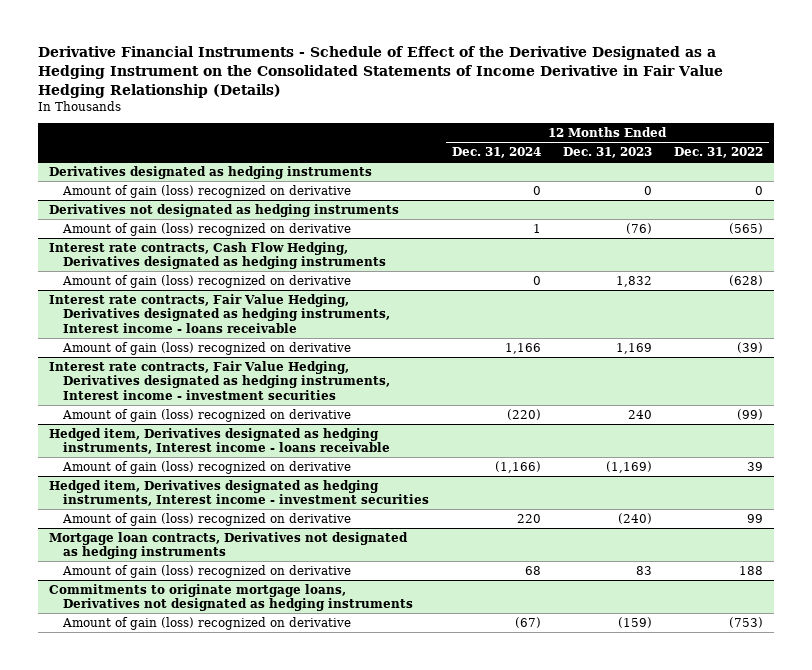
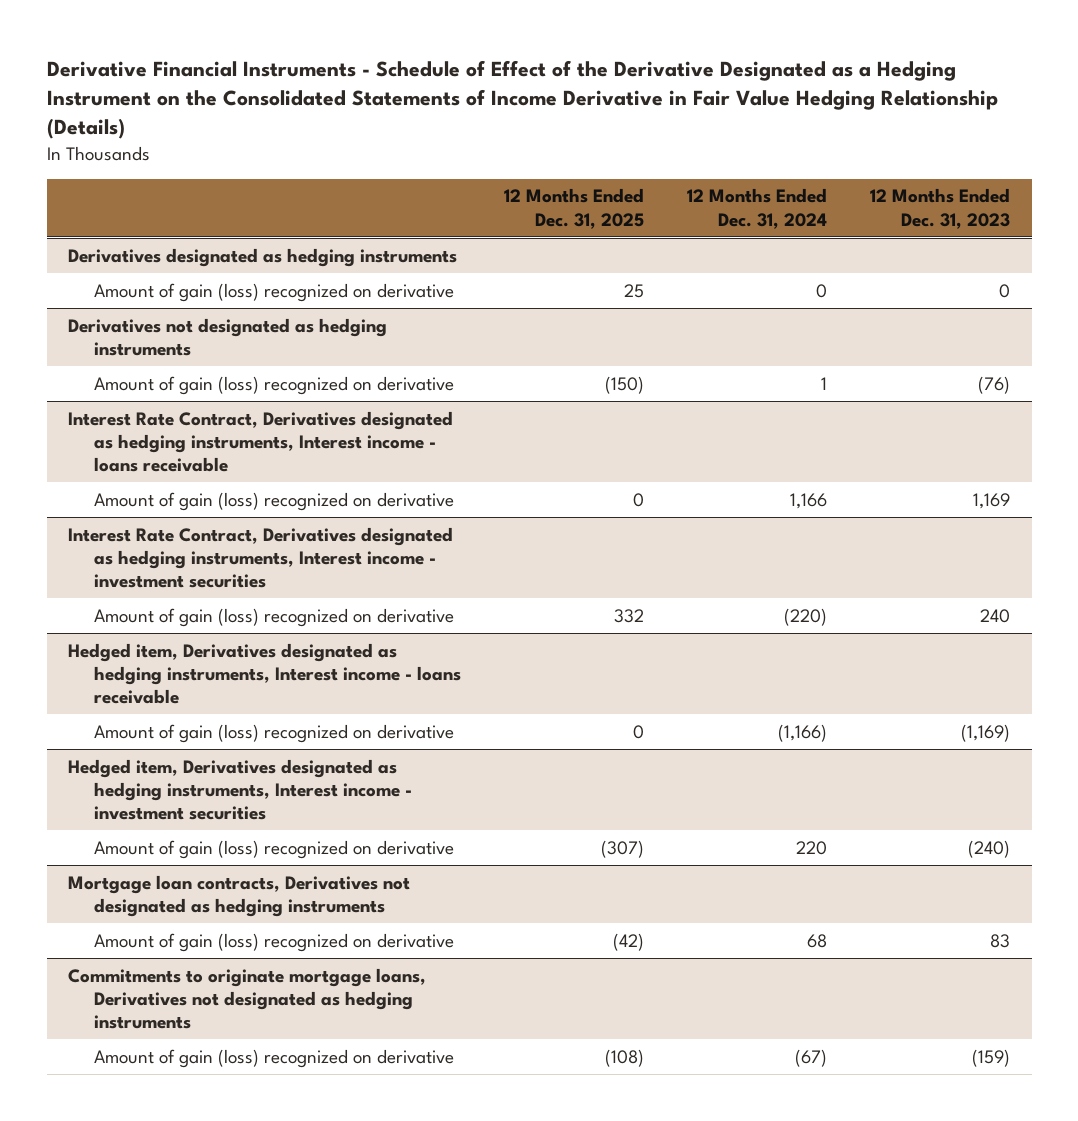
[674,147,764,159] Dec. 31, 2022 -> none
none -> [503,188,644,229] 12 Months Ended Dec. 31, 2025
[49,241,387,270] Interest rate contracts, Cash Flow Hedging, Derivatives designated as hedging instruments -> none
[62,274,352,288] Amount of gain (loss) recognized on derivative -> none
[49,293,391,333] Interest rate contracts, Fair Value Hedging, Derivatives designated as hedging instruments, Interest income - loans receivable -> [68,410,454,473] Interest Rate Contract, Derivatives designated as hedging instruments, Interest income - loans receivable
[49,360,391,400] Interest rate contracts, Fair Value Hedging, Derivatives designated as hedging instruments, Interest income - investment securities -> [68,526,454,589] Interest Rate Contract, Derivatives designated as hedging instruments, Interest income - investment securities

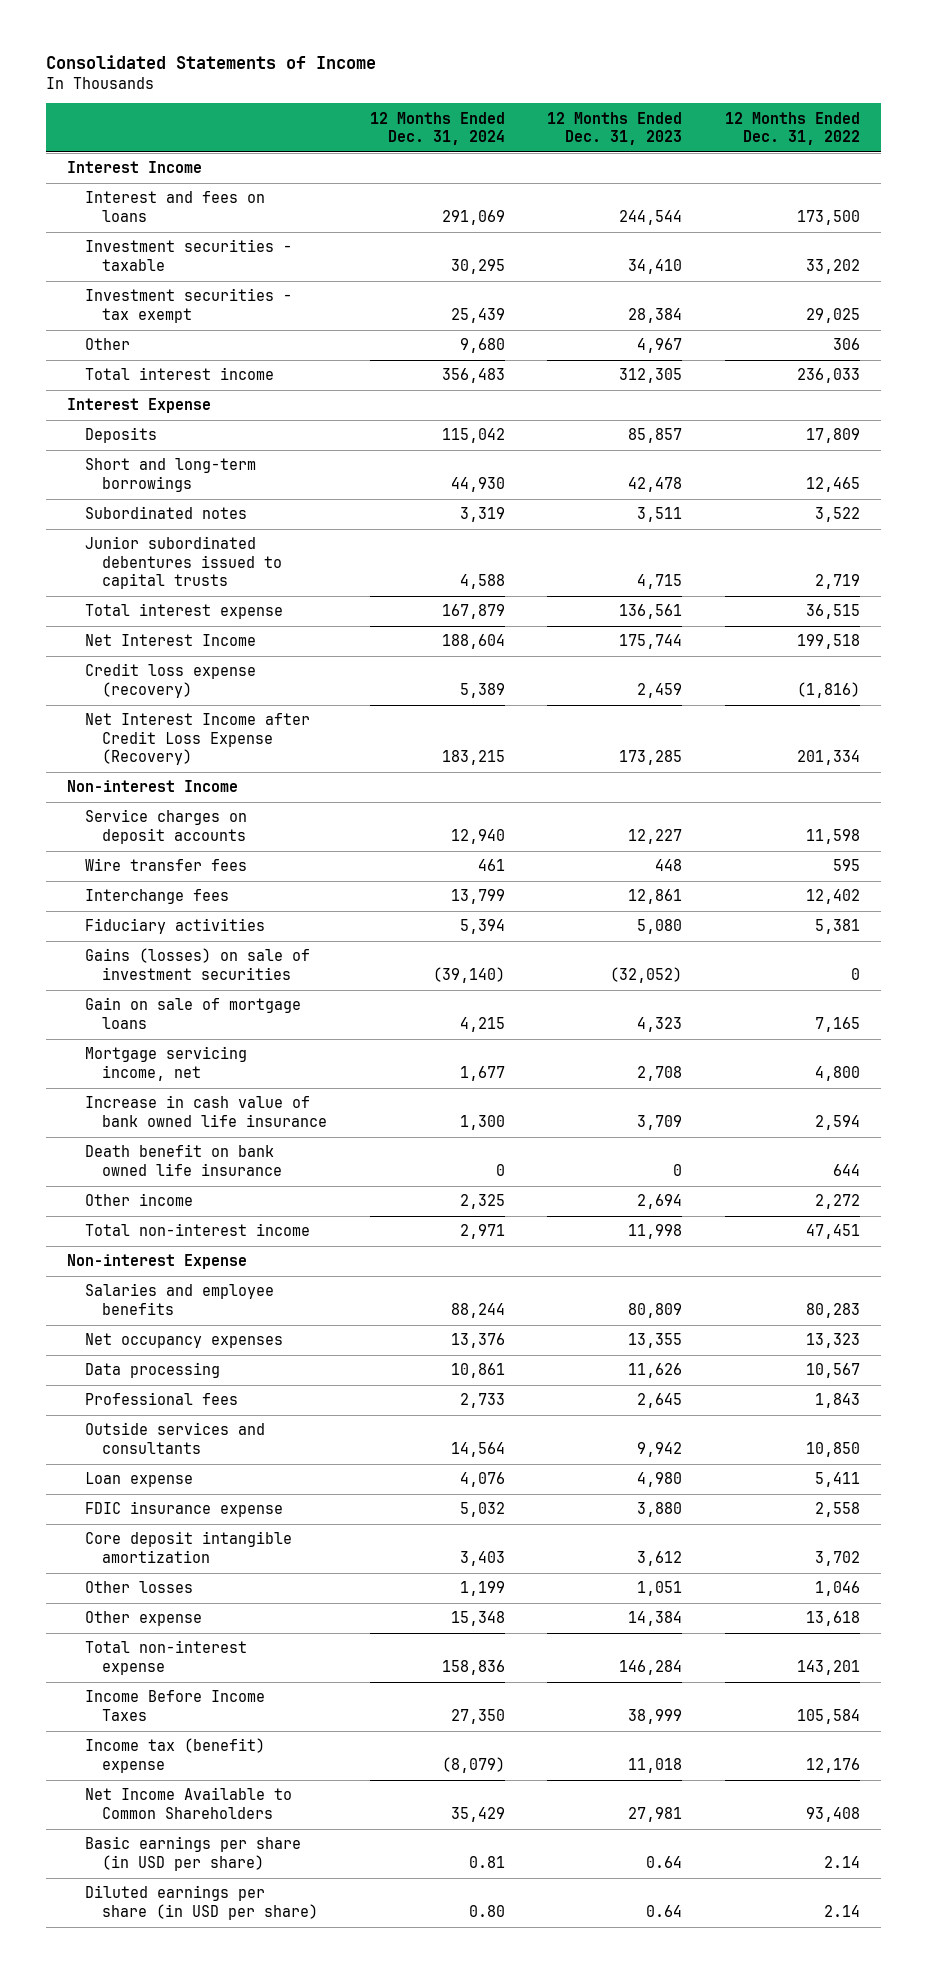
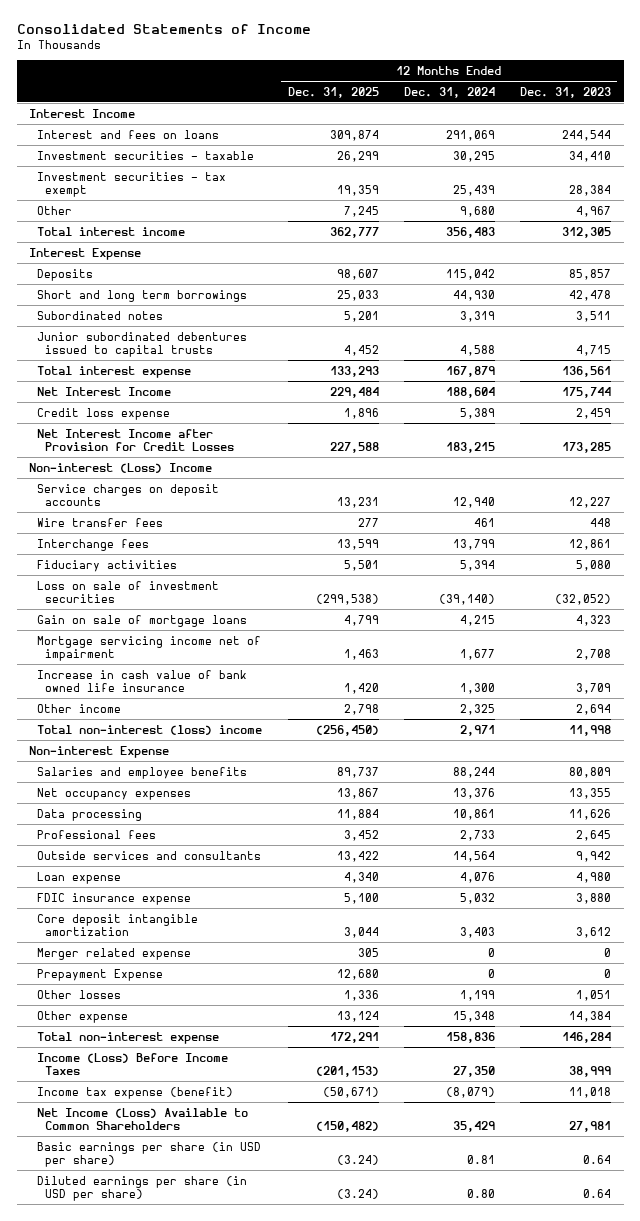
[724,111,860,146] 12 Months Ended Dec. 31, 2022 -> none
none -> [287,86,379,98] Dec. 31, 2025
[84,458,256,492] Short and long-term borrowings -> [37,289,248,302] Short and long term borrowings
[84,663,256,698] Credit loss expense (recovery) -> [37,407,171,420] Credit loss expense
[84,713,310,766] Net Interest Income after Credit Loss Expense (Recovery) -> [37,428,235,451] Net Interest Income after Provision for Credit Losses
[67,780,239,793] Non-interest Income -> [29,462,213,473] Non-interest (Loss) Income
[84,948,310,980] Gains (losses) on sale of investment securities -> [37,580,220,603] Loss on sale of investment securities
[84,1046,247,1081] Mortgage servicing income, net -> [37,635,262,661] Mortgage servicing income net of impairment
[84,1144,282,1176] Death benefit on bank owned life insurance -> none
[84,1223,310,1237] Total non-interest income -> [37,724,263,735] Total non-interest (loss) income
none -> [37,947,192,960] Merger related expense
none -> [37,968,164,981] Prepayment Expense
[84,1690,265,1721] Income Before Income Taxes -> [37,1052,229,1075] Income (Loss) Before Income Taxes
[84,1738,265,1773] Income tax (benefit) expense -> [37,1086,234,1099] Income tax expense (benefit)
[84,1787,292,1819] Net Income Available to Common Shareholders -> [37,1107,249,1130] Net Income (Loss) Available to Common Shareholders

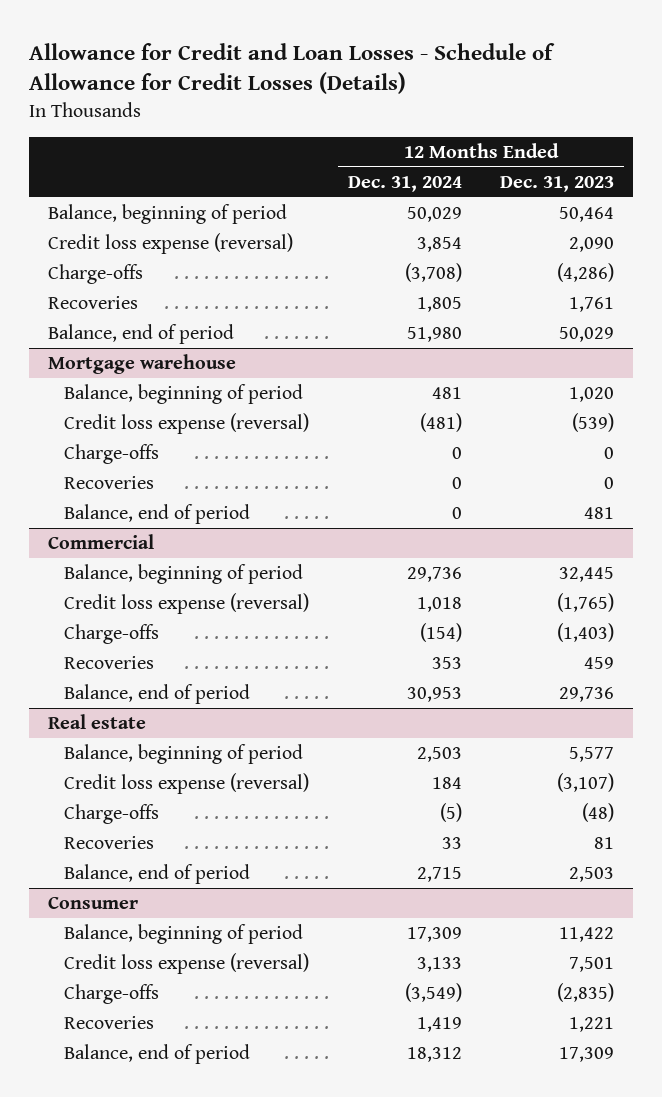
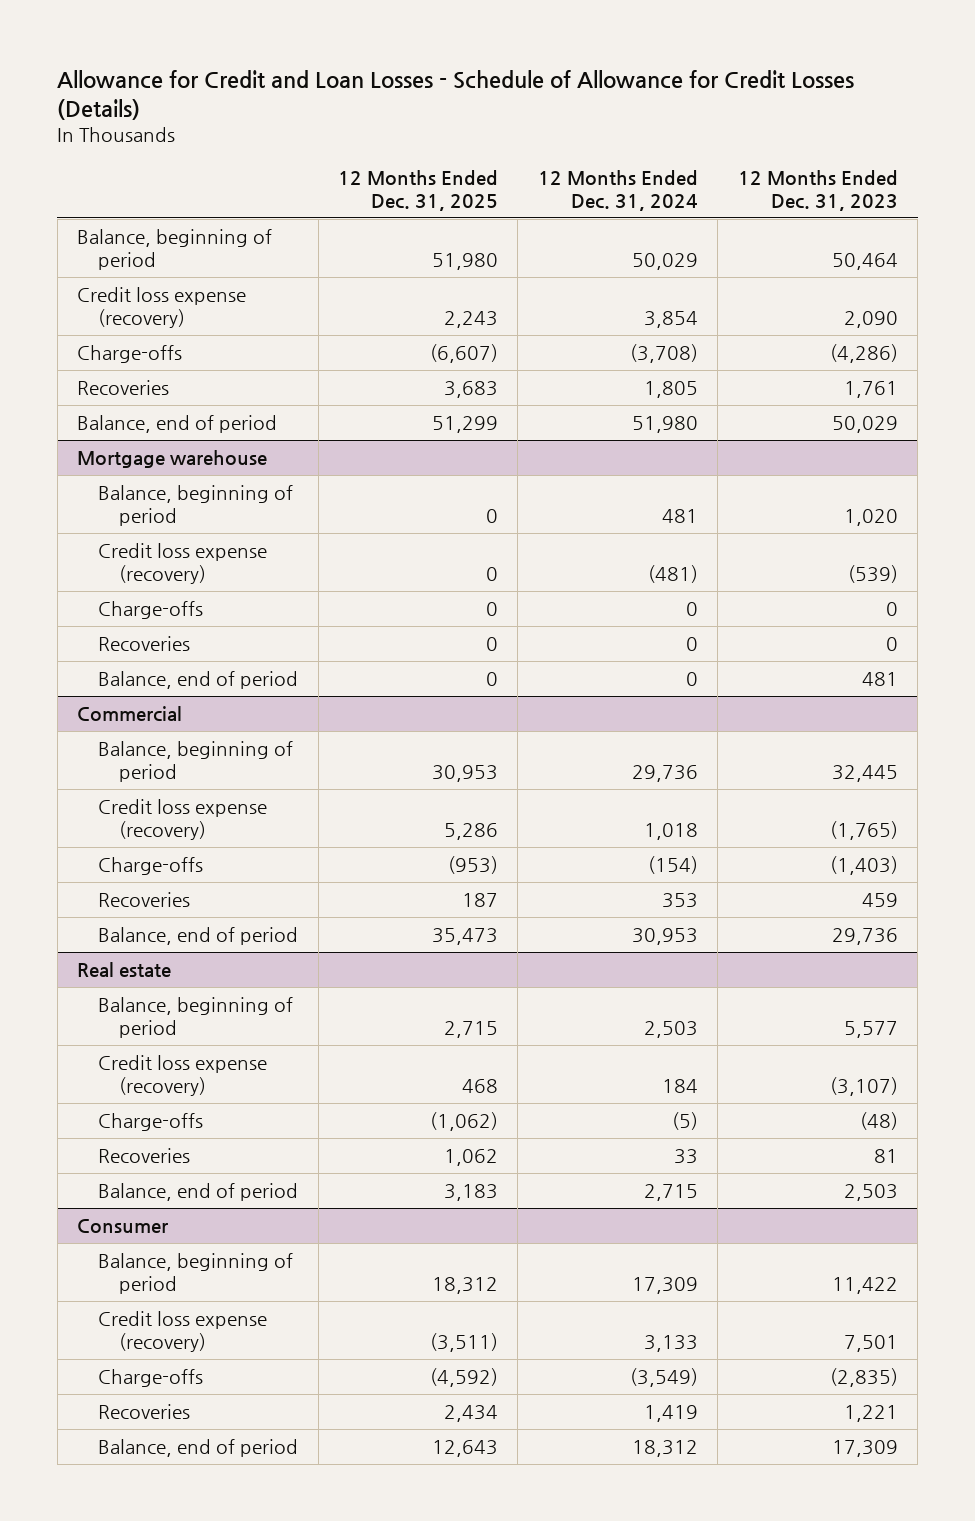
none -> [338,170,499,211] 12 Months Ended Dec. 31, 2025
[48,233,294,255] Credit loss expense (reversal) -> [77,287,247,328] Credit loss expense (recovery)
[64,413,310,435] Credit loss expense (reversal) -> [98,543,268,584] Credit loss expense (recovery)
[64,593,310,615] Credit loss expense (reversal) -> [98,799,268,840] Credit loss expense (recovery)
[64,773,310,795] Credit loss expense (reversal) -> [98,1055,268,1096] Credit loss expense (recovery)
[64,953,310,975] Credit loss expense (reversal) -> [98,1311,268,1352] Credit loss expense (recovery)

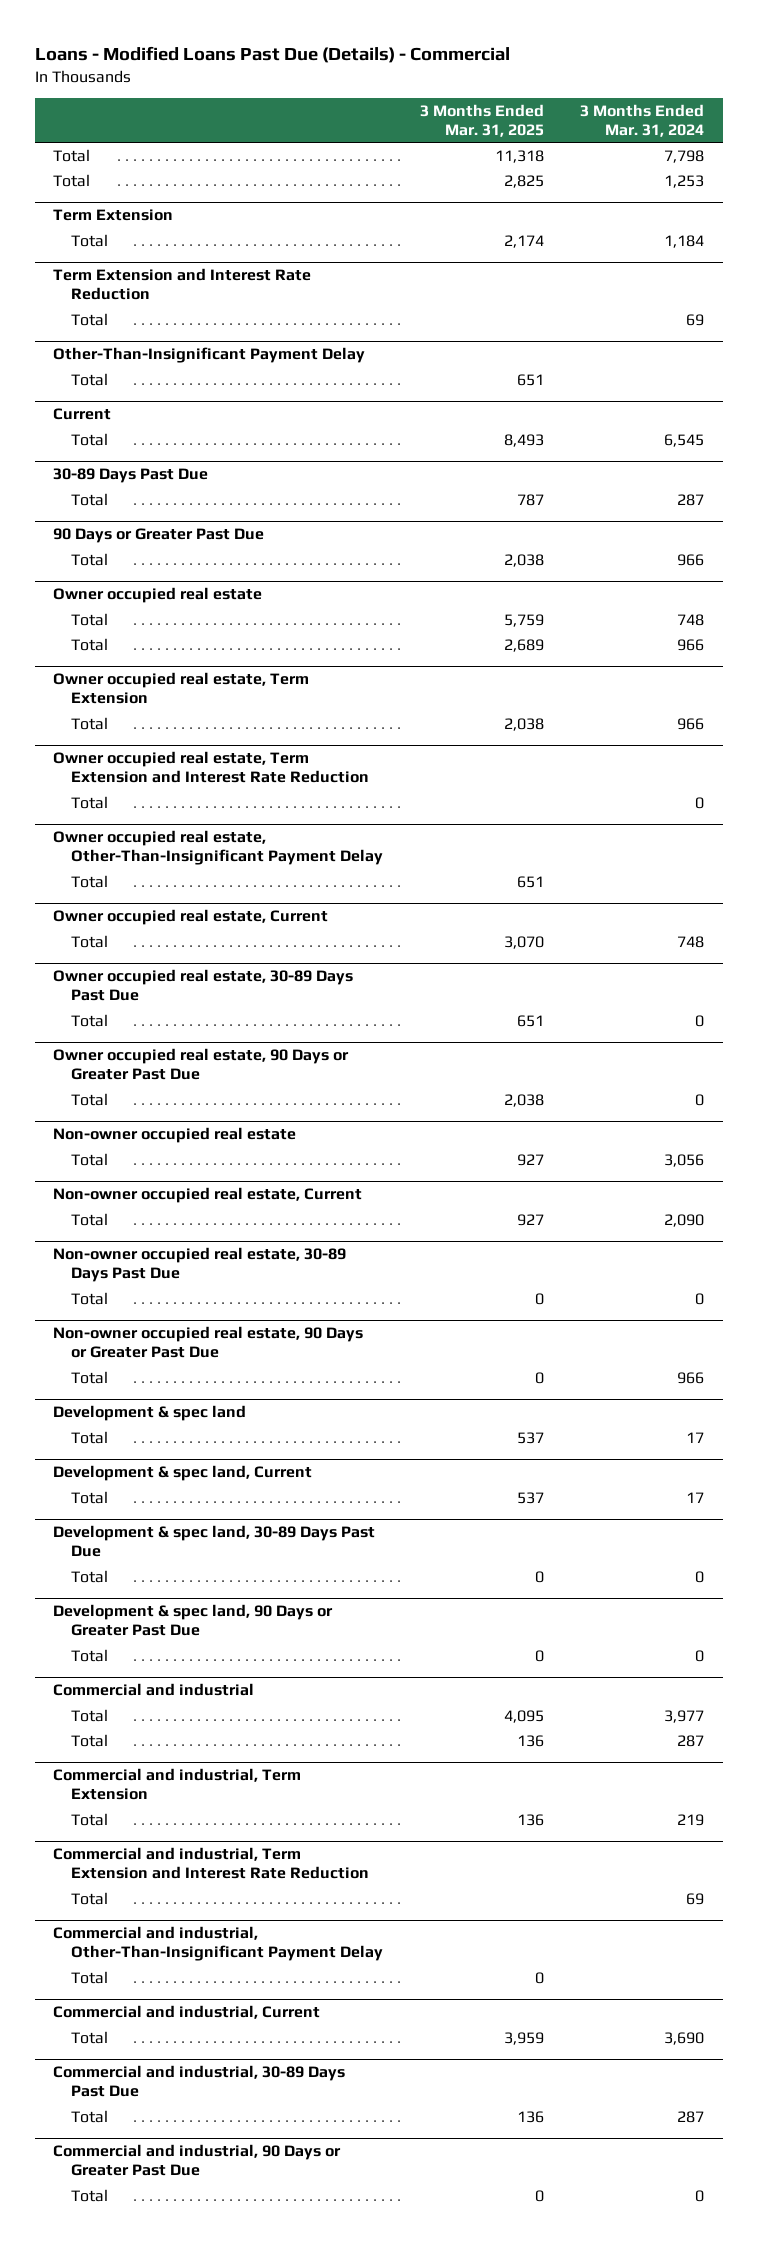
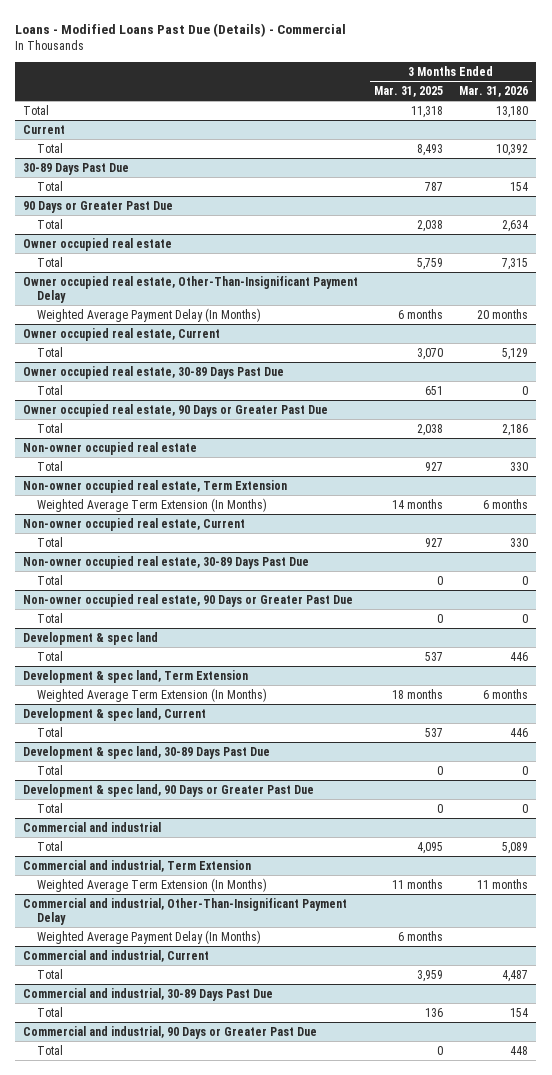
[580,103,705,137] 3 Months Ended Mar. 31, 2024 -> none
none -> [459,86,529,98] Mar. 31, 2026
[53,173,91,187] Total -> none
[53,209,174,222] Term Extension -> none
[70,233,108,247] Total -> none
[53,268,312,301] Term Extension and Interest Rate Reduction -> none
[70,312,108,326] Total -> none
[53,347,366,364] Other-Than-Insignificant Payment Delay -> none
[70,372,108,386] Total -> none
[70,637,108,651] Total -> none
[53,672,310,705] Owner occupied real estate, Term Extension -> none
[70,716,108,730] Total -> none
[53,751,369,784] Owner occupied real estate, Term Extension and Interest Rate Reduction -> none
[70,795,108,809] Total -> none
[70,874,108,888] Total -> none
none -> [37,307,262,322] Weighted Average Payment Delay (In Months)
none -> [23,479,288,493] Non-owner occupied real estate, Term Extension
none -> [37,497,268,512] Weighted Average Term Extension (In Months)
none -> [23,669,249,683] Development & spec land, Term Extension
none -> [37,687,268,702] Weighted Average Term Extension (In Months)
[70,1733,108,1747] Total -> none
[70,1812,108,1826] Total -> none
[53,1847,369,1880] Commercial and industrial, Term Extension and Interest Rate Reduction -> none
[70,1891,108,1905] Total -> none
none -> [37,877,268,892] Weighted Average Term Extension (In Months)
[70,1970,108,1984] Total -> none
none -> [37,929,262,944] Weighted Average Payment Delay (In Months)

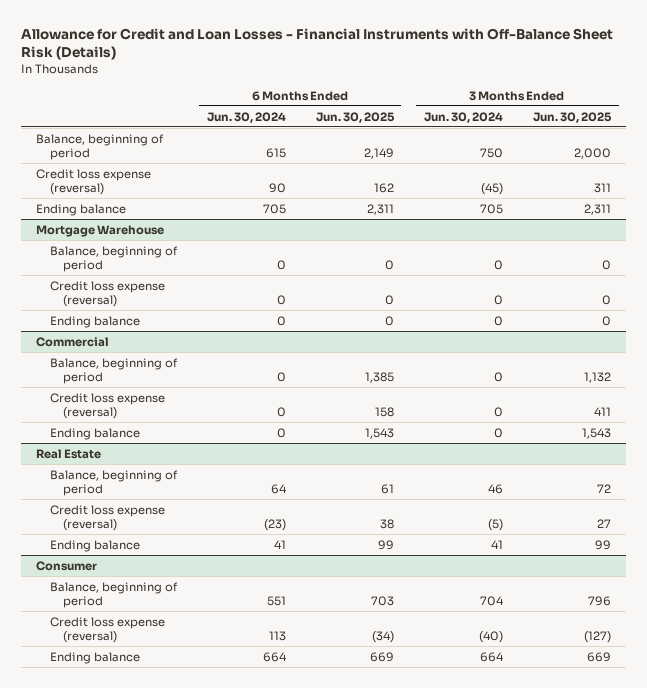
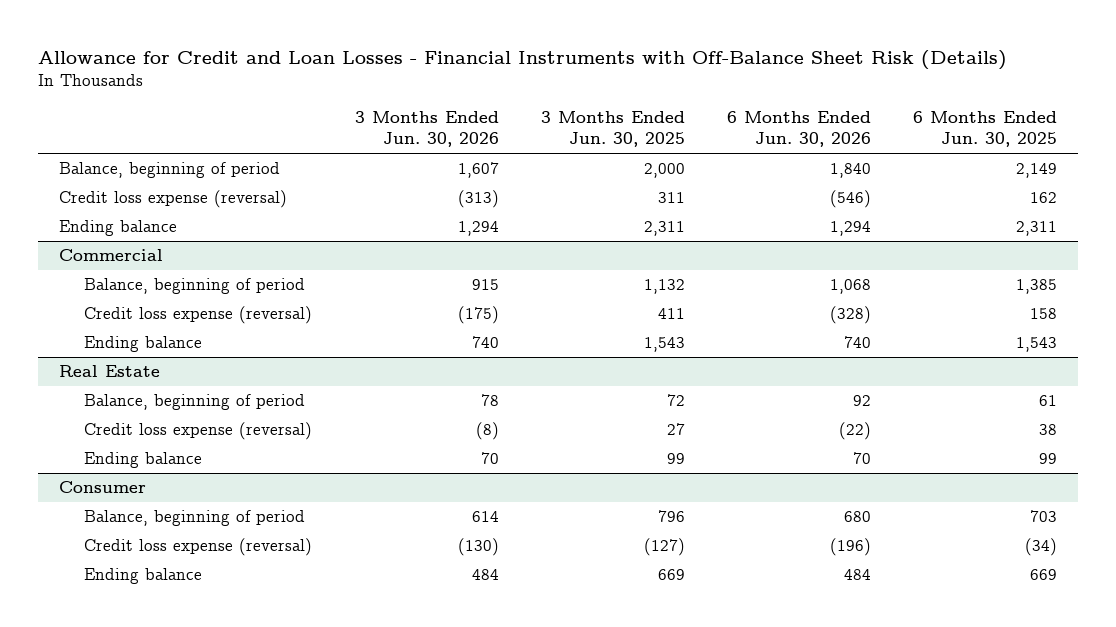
[206,111,286,123] Jun. 30, 2024 -> none
[423,111,503,123] Jun. 30, 2024 -> none
none -> [354,111,499,148] 3 Months Ended Jun. 30, 2026
none -> [726,111,871,148] 6 Months Ended Jun. 30, 2026
[36,224,165,237] Mortgage Warehouse -> none
[49,245,178,272] Balance, beginning of period -> none
[49,280,165,307] Credit loss expense (reversal) -> none
[49,315,140,328] Ending balance -> none

